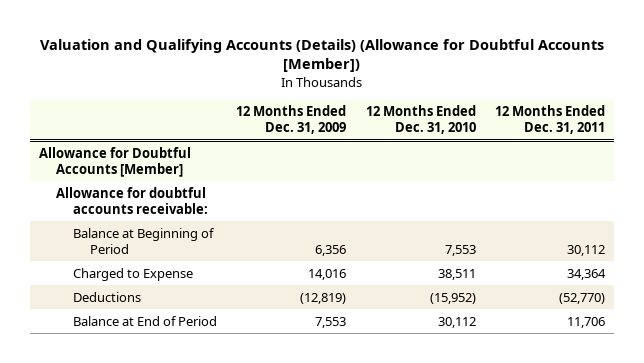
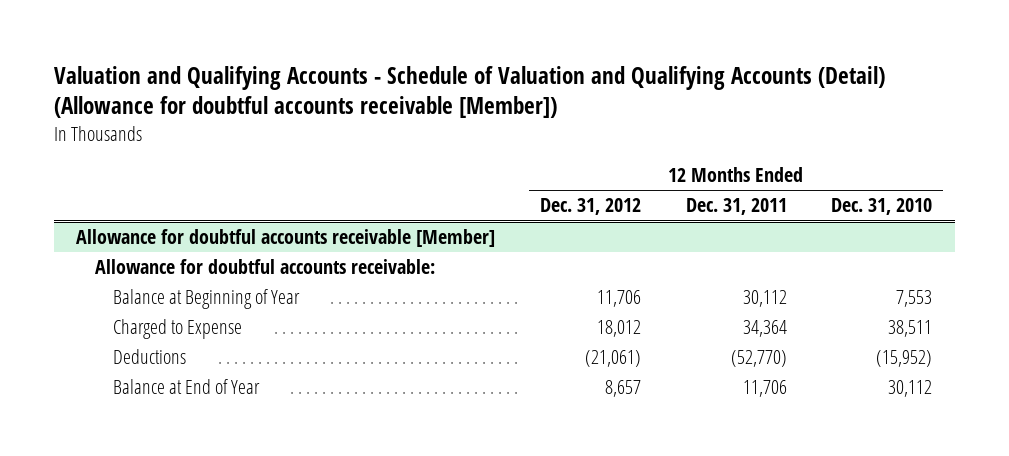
[39,38,604,73] Valuation and Qualifying Accounts (Details) (Allowance for Doubtful Accounts [Member]) -> [54,66,886,119] Valuation and Qualifying Accounts - Schedule of Valuation and Qualifying Accounts (Detail) (Allowance for doubtful accounts receivable [Member])
[236,105,347,135] 12 Months Ended Dec. 31, 2009 -> none
none -> [540,198,642,216] Dec. 31, 2012
[39,146,192,177] Allowance for Doubtful Accounts [Member] -> [76,229,496,248] Allowance for doubtful accounts receivable [Member]
[73,227,216,254] Balance at Beginning of Period -> [112,289,300,310] Balance at Beginning of Year
[73,315,218,326] Balance at End of Period -> [112,379,260,395] Balance at End of Year

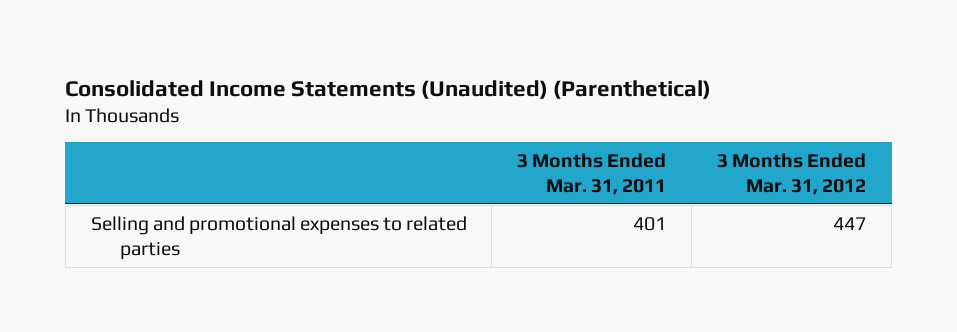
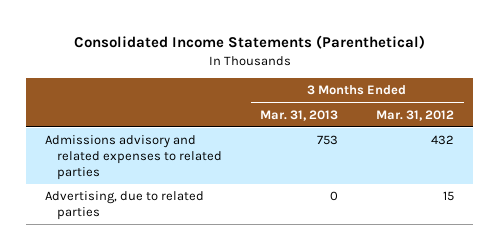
[65,79,712,99] Consolidated Income Statements (Unaudited) (Parenthetical) -> [73,34,425,49] Consolidated Income Statements (Parenthetical)
[517,152,667,195] 3 Months Ended Mar. 31, 2011 -> none
none -> [260,109,339,121] Mar. 31, 2013
[90,215,467,261] Selling and promotional expenses to related parties -> [45,135,223,180] Admissions advisory and related expenses to related parties
[833,216,867,230] 447 -> [431,135,455,146] 432
none -> [45,191,205,221] Advertising, due to related parties

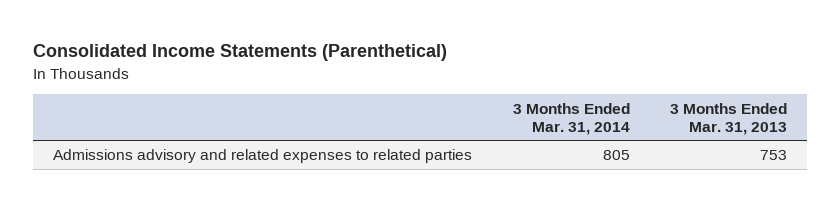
[376,109,455,121] Mar. 31, 2012 -> none
none -> [512,102,630,136] 3 Months Ended Mar. 31, 2014
[45,191,205,221] Advertising, due to related parties -> none

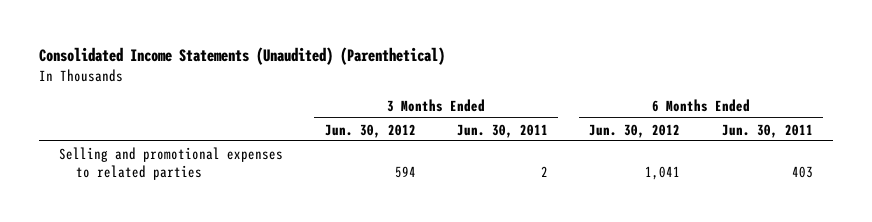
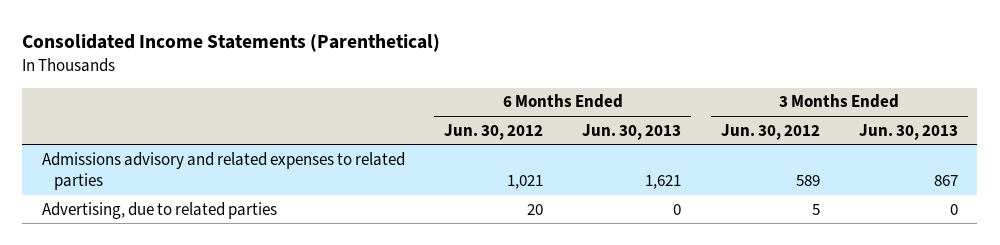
[38,47,445,66] Consolidated Income Statements (Unaudited) (Parenthetical) -> [22,34,441,53] Consolidated Income Statements (Parenthetical)
[457,123,549,138] Jun. 30, 2011 -> none
[721,123,813,138] Jun. 30, 2011 -> none
none -> [582,123,682,140] Jun. 30, 2013
none -> [858,123,958,140] Jun. 30, 2013
[59,146,284,180] Selling and promotional expenses to related parties -> [41,151,405,190] Admissions advisory and related expenses to related parties
[394,165,416,178] 594 -> [795,174,820,186] 589
[645,165,681,180] 1,041 -> [507,174,544,189] 1,021
none -> [41,201,277,219] Advertising, due to related parties

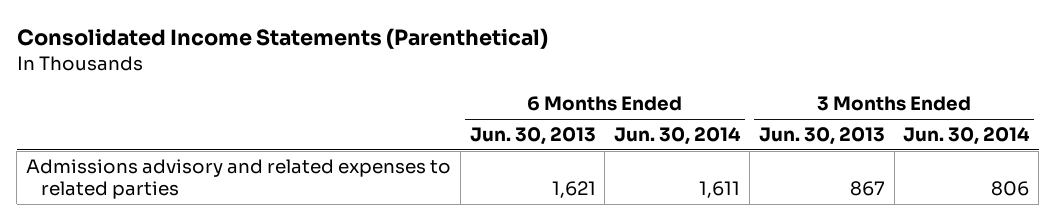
[444,123,544,140] Jun. 30, 2012 -> none
[720,123,820,140] Jun. 30, 2012 -> none
none -> [614,127,742,146] Jun. 30, 2014
none -> [903,127,1031,146] Jun. 30, 2014
[41,201,277,219] Advertising, due to related parties -> none

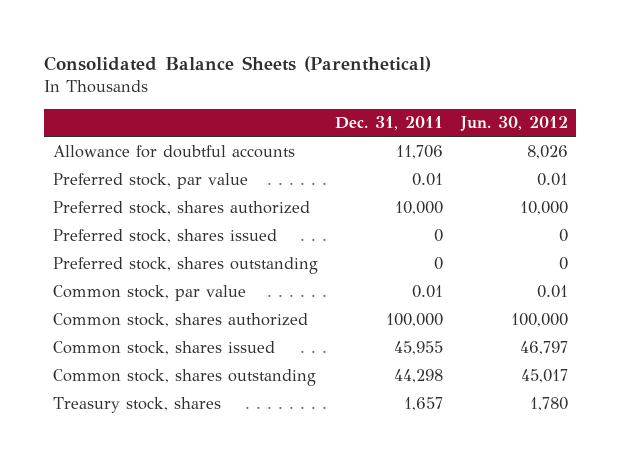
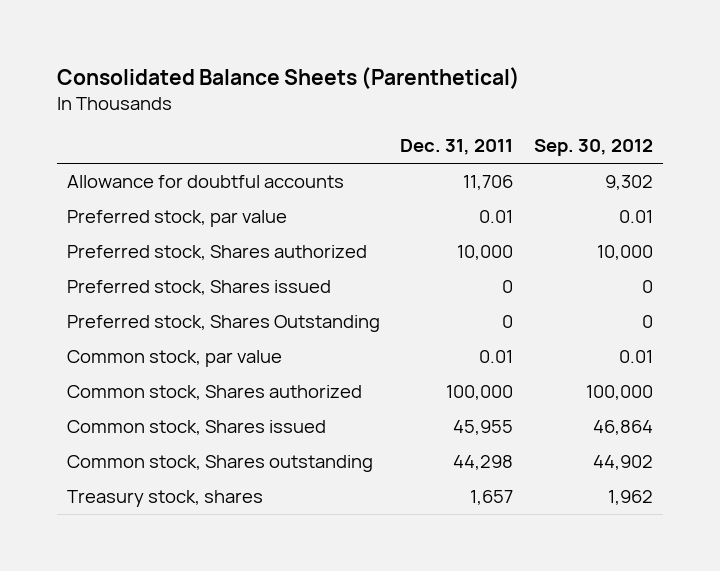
[459,116,568,132] Jun. 30, 2012 -> none
none -> [534,139,654,157] Sep. 30, 2012
[52,200,310,215] Preferred stock, shares authorized -> [66,245,367,261] Preferred stock, Shares authorized
[52,228,277,243] Preferred stock, shares issued -> [66,280,331,296] Preferred stock, Shares issued
[52,256,318,274] Preferred stock, shares outstanding -> [66,315,380,333] Preferred stock, Shares Outstanding
[52,312,308,327] Common stock, shares authorized -> [66,385,362,401] Common stock, Shares authorized
[52,340,275,355] Common stock, shares issued -> [66,420,326,436] Common stock, Shares issued
[52,368,316,386] Common stock, shares outstanding -> [66,455,373,473] Common stock, Shares outstanding

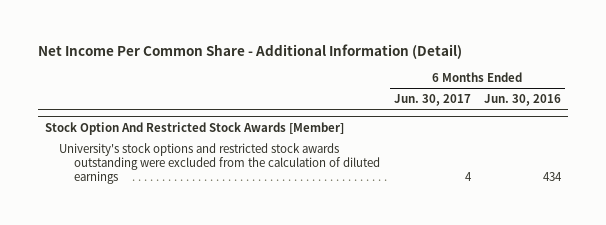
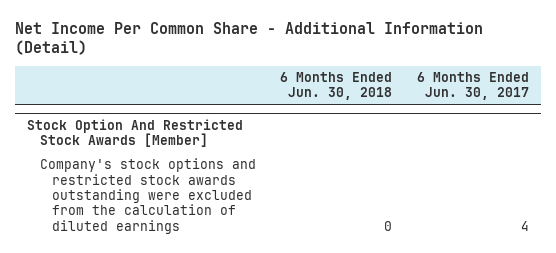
[484,94,562,107] Jun. 30, 2016 -> none
none -> [280,72,393,101] 6 Months Ended Jun. 30, 2018
[59,142,380,184] University's stock options and restricted stock awards outstanding were excluded from the calculation of diluted earnings -> [39,158,256,234] Company's stock options and restricted stock awards outstanding were excluded from the calculation of diluted earnings

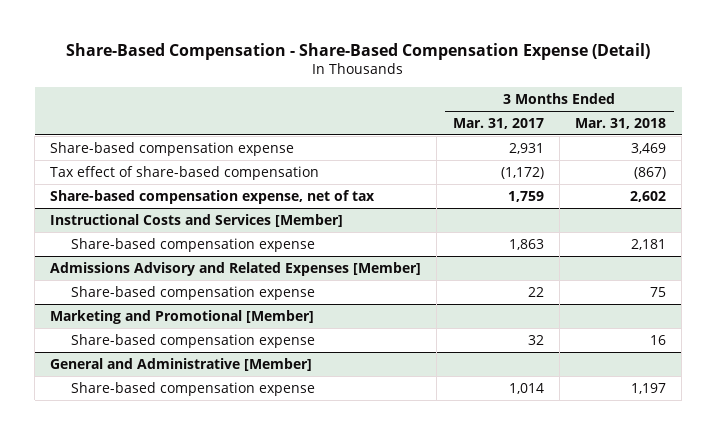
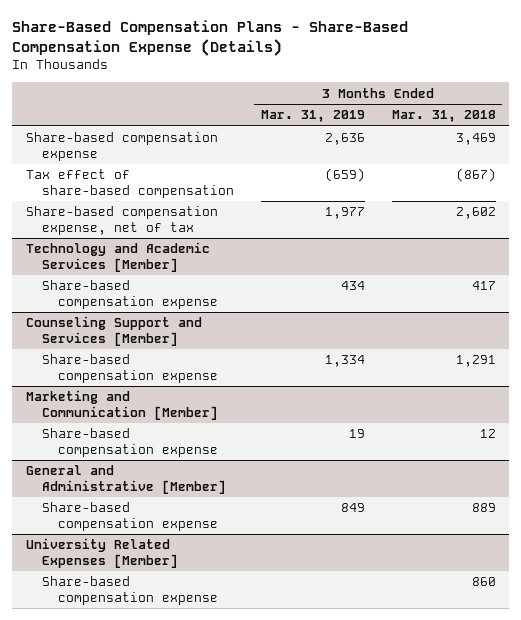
[66,42,651,60] Share-Based Compensation - Share-Based Compensation Expense (Detail) -> [12,20,409,56] Share-Based Compensation Plans - Share-Based Compensation Expense (Details)
[452,117,544,129] Mar. 31, 2017 -> none
none -> [260,110,365,123] Mar. 31, 2019
[50,213,344,227] Instructional Costs and Services [Member] -> none
[50,261,422,276] Admissions Advisory and Related Expenses [Member] -> none
none -> [25,242,210,273] Technology and Academic Services [Member]
[630,238,666,250] 2,181 -> [471,281,496,291] 417
none -> [25,316,202,347] Counseling Support and Services [Member]
[649,286,666,297] 75 -> [455,355,496,368] 1,291
[50,309,315,324] Marketing and Promotional [Member] -> [25,390,219,421] Marketing and Communication [Member]
[649,334,666,345] 16 -> [479,429,496,439] 12
[630,382,666,394] 1,197 -> [471,503,496,513] 889
none -> [25,538,179,569] University Related Expenses [Member]
none -> [42,576,219,606] Share-based compensation expense

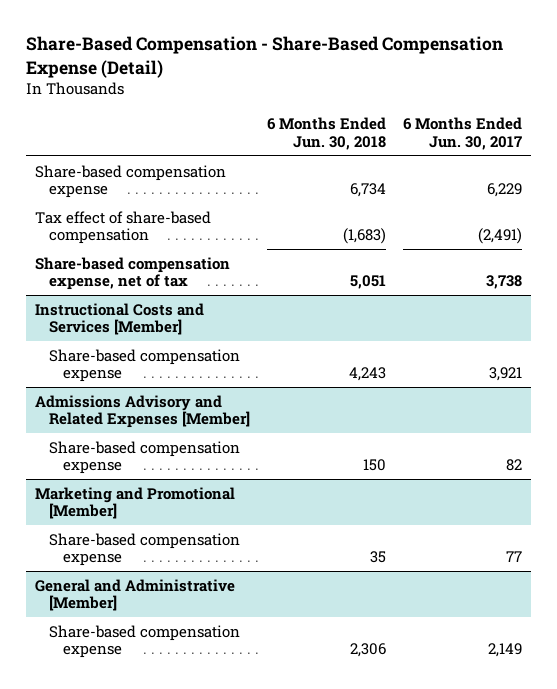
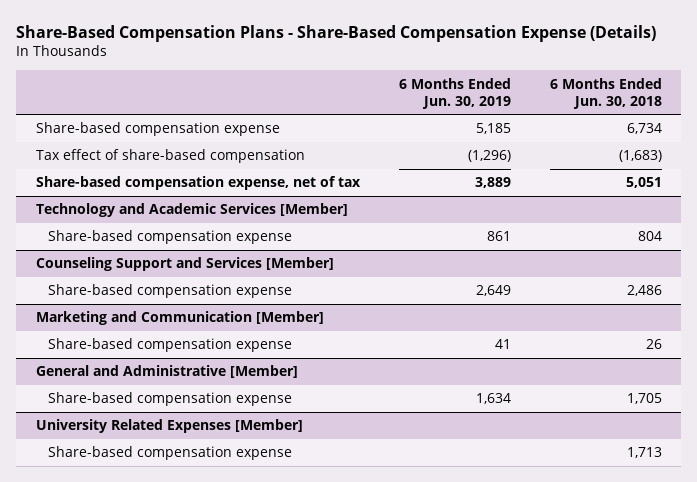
[26,36,504,78] Share-Based Compensation - Share-Based Compensation Expense (Detail) -> [16,24,657,42] Share-Based Compensation Plans - Share-Based Compensation Expense (Details)
[403,117,523,150] 6 Months Ended Jun. 30, 2017 -> none
none -> [398,77,511,109] 6 Months Ended Jun. 30, 2019
[35,302,205,336] Instructional Costs and Services [Member] -> none
[35,394,251,429] Admissions Advisory and Related Expenses [Member] -> none
none -> [35,203,348,218] Technology and Academic Services [Member]
[349,367,387,382] 4,243 -> [637,231,662,242] 804
none -> [35,257,334,272] Counseling Support and Services [Member]
[363,459,387,472] 150 -> [626,285,662,297] 2,486
[35,486,236,520] Marketing and Promotional [Member] -> [35,311,324,326] Marketing and Communication [Member]
[370,551,387,564] 35 -> [645,339,662,350] 26
[350,643,387,658] 2,306 -> [626,393,662,405] 1,705
none -> [35,419,303,434] University Related Expenses [Member]
none -> [47,446,292,461] Share-based compensation expense

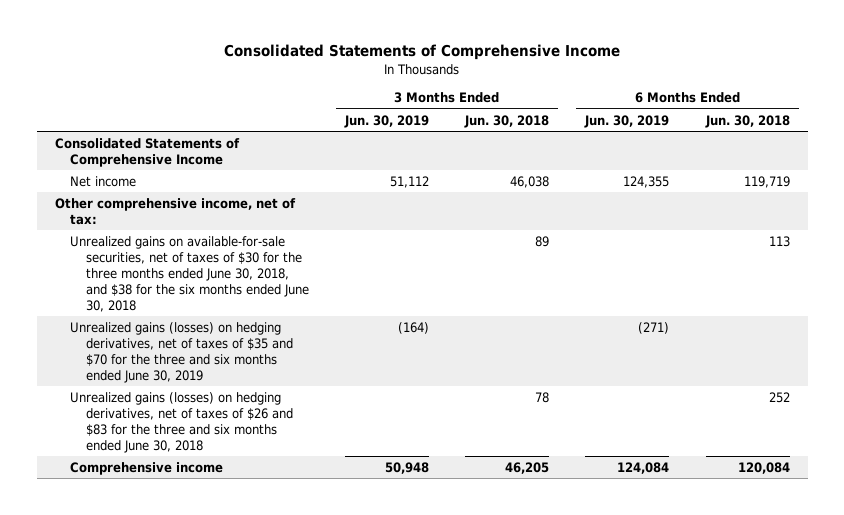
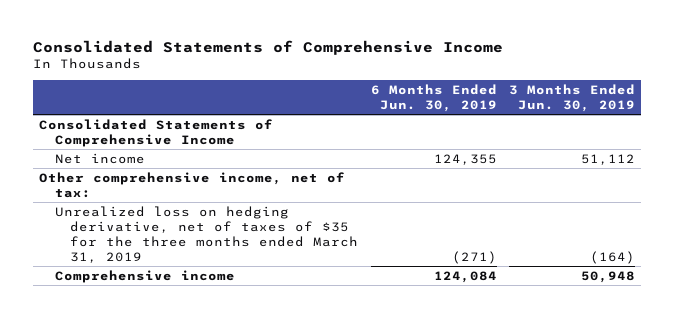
[464,114,550,128] Jun. 30, 2018 -> none
[704,114,790,128] Jun. 30, 2018 -> none
[70,235,309,312] Unrealized gains on available-for-sale securities, net of taxes of $30 for the three months ended June 30, 2018, and $38 for the six months ended June 30, 2018 -> none
[70,391,293,453] Unrealized gains (losses) on hedging derivatives, net of taxes of $26 and $83 for the three and six months ended June 30, 2018 -> none
[70,321,293,383] Unrealized gains (losses) on hedging derivatives, net of taxes of $35 and $70 for the three and six months ended June 30, 2019 -> [54,205,359,263] Unrealized loss on hedging derivative, net of taxes of $35 for the three months ended March 31, 2019

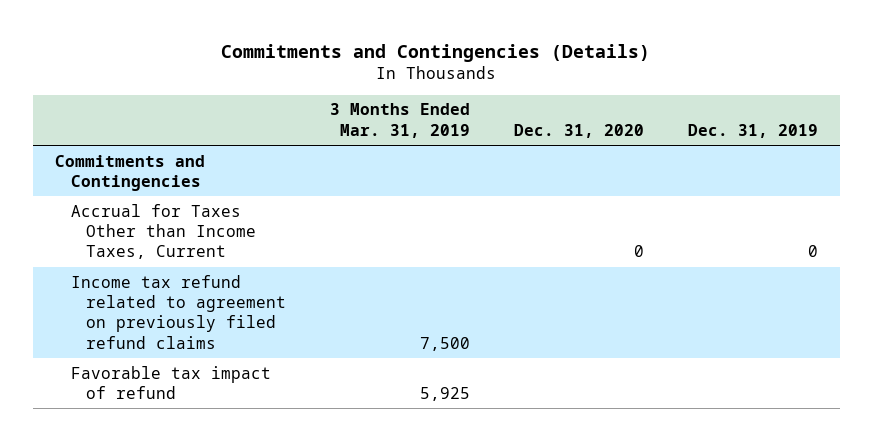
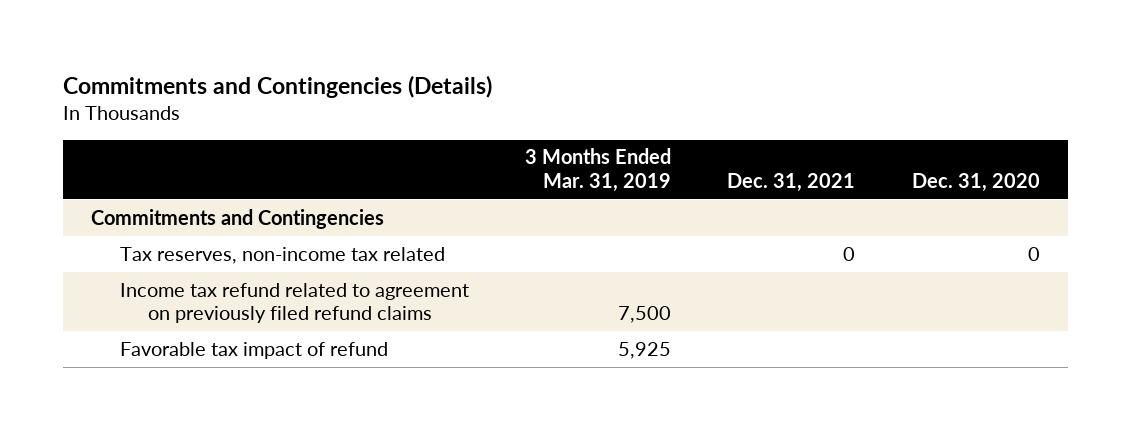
[687,123,818,138] Dec. 31, 2019 -> none
none -> [727,172,856,192] Dec. 31, 2021
[70,203,257,260] Accrual for Taxes Other than Income Taxes, Current -> [119,246,445,264] Tax reserves, non-income tax related

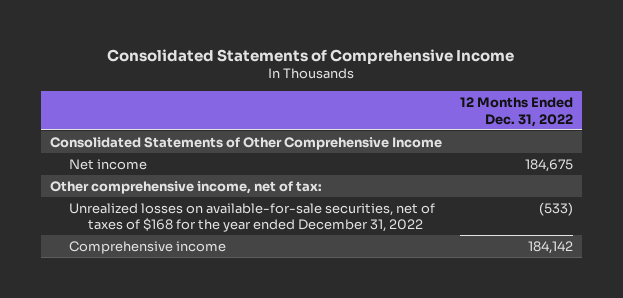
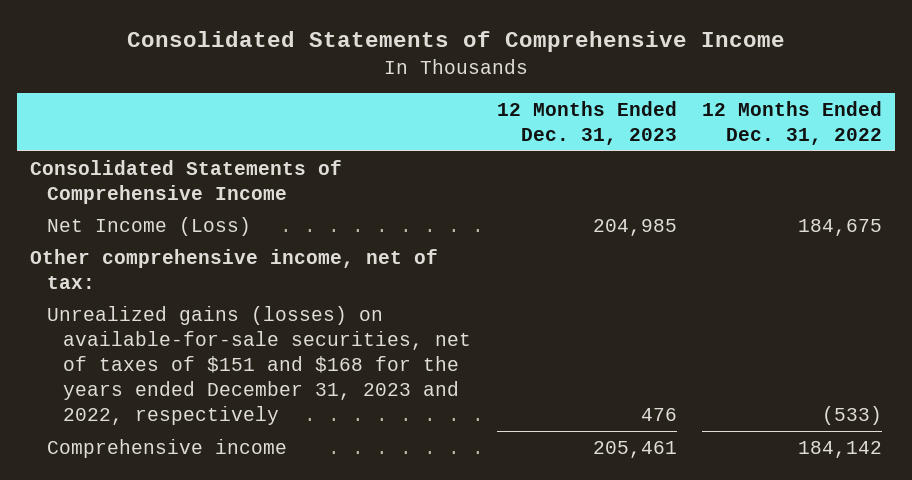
none -> [496,100,677,145] 12 Months Ended Dec. 31, 2023
[49,136,442,150] Consolidated Statements of Other Comprehensive Income -> [29,159,342,204] Consolidated Statements of Comprehensive Income
[68,158,147,170] Net income -> [46,216,251,236] Net Income (Loss)
[68,202,435,233] Unrealized losses on available-for-sale securities, net of taxes of $168 for the year ended December 31, 2022 -> [46,305,472,426] Unrealized gains (losses) on available-for-sale securities, net of taxes of $151 and $168 for the years ended December 31, 2023 and 2022, respectively

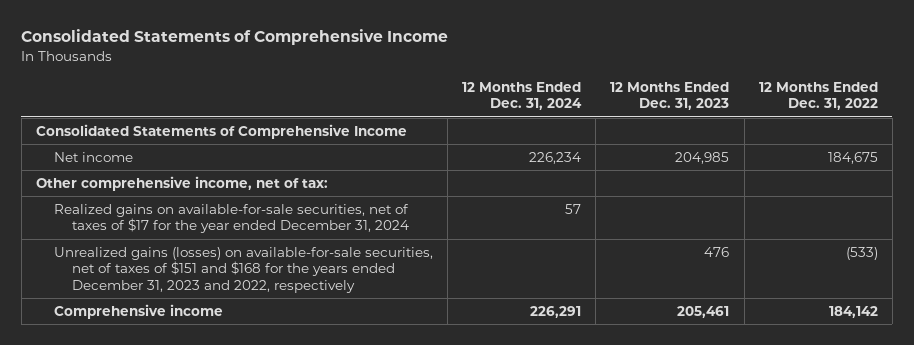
none -> [462,81,583,111] 12 Months Ended Dec. 31, 2024
[46,216,251,236] Net Income (Loss) -> [53,151,133,162] Net income
none -> [53,203,409,234] Realized gains on available-for-sale securities, net of taxes of $17 for the year ended December 31, 2024

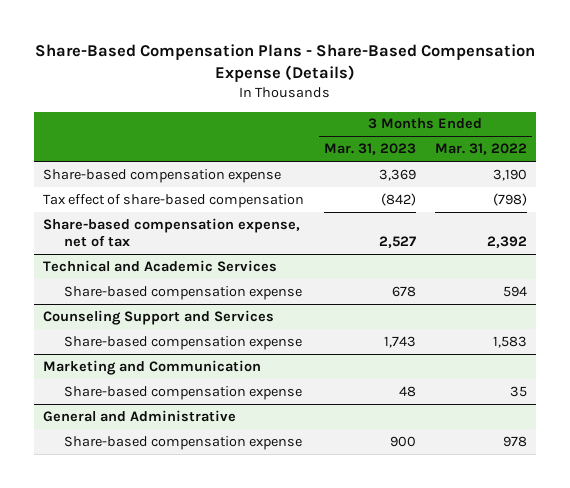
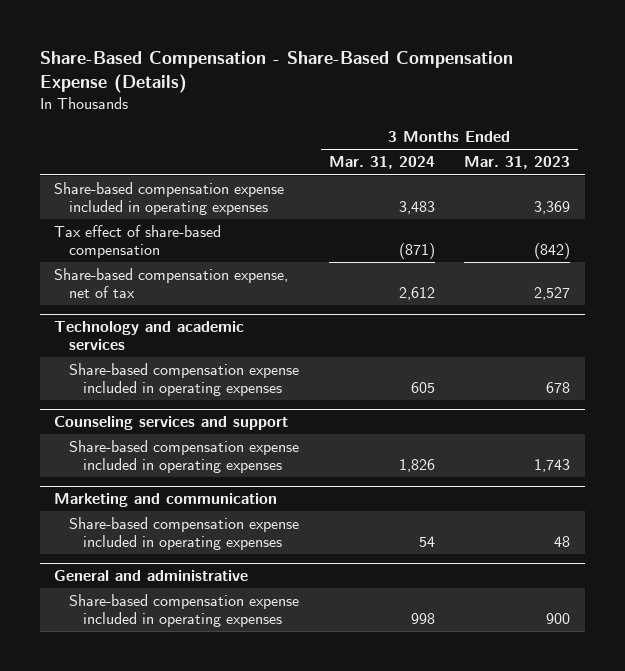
[35,43,536,83] Share-Based Compensation Plans - Share-Based Compensation Expense (Details) -> [39,50,513,93] Share-Based Compensation - Share-Based Compensation Expense (Details)
[434,143,527,156] Mar. 31, 2022 -> none
none -> [328,156,435,170] Mar. 31, 2024
[43,168,282,183] Share-based compensation expense -> [54,182,285,216] Share-based compensation expense included in operating expenses
[43,259,278,272] Technical and Academic Services -> [54,321,245,351] Technology and academic services
[64,285,303,300] Share-based compensation expense -> [68,363,299,397] Share-based compensation expense included in operating expenses
[43,309,275,325] Counseling Support and Services -> [54,416,289,431] Counseling services and support
[64,335,303,350] Share-based compensation expense -> [68,440,299,474] Share-based compensation expense included in operating expenses
[43,359,262,375] Marketing and Communication -> [54,493,278,508] Marketing and communication
[64,385,303,400] Share-based compensation expense -> [68,517,299,551] Share-based compensation expense included in operating expenses
[43,409,237,422] General and Administrative -> [54,570,249,582] General and administrative
[64,435,303,450] Share-based compensation expense -> [68,594,299,628] Share-based compensation expense included in operating expenses

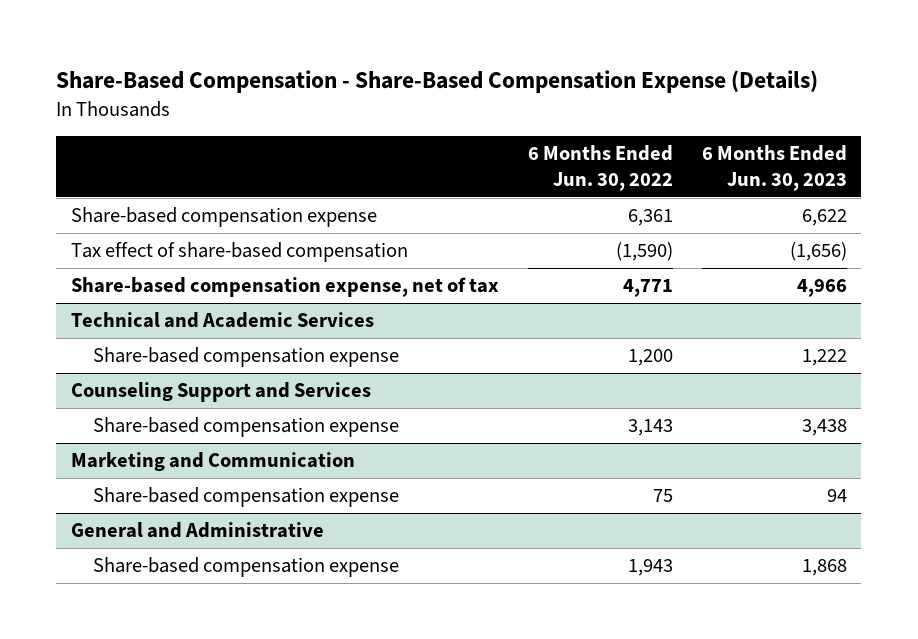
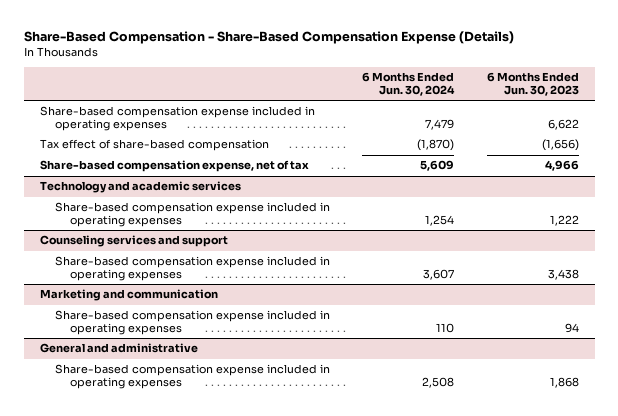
[527,145,673,191] 6 Months Ended Jun. 30, 2022 -> none
none -> [362,72,456,96] 6 Months Ended Jun. 30, 2024
[70,207,377,228] Share-based compensation expense -> [39,106,315,132] Share-based compensation expense included in operating expenses
[70,312,374,329] Technical and Academic Services -> [39,181,241,194] Technology and academic services
[93,347,400,368] Share-based compensation expense -> [55,202,331,228] Share-based compensation expense included in operating expenses
[70,382,371,403] Counseling Support and Services -> [39,235,228,248] Counseling services and support
[93,417,400,438] Share-based compensation expense -> [55,256,331,282] Share-based compensation expense included in operating expenses
[70,452,355,472] Marketing and Communication -> [39,289,218,302] Marketing and communication
[93,487,400,508] Share-based compensation expense -> [55,310,331,336] Share-based compensation expense included in operating expenses
[70,522,324,539] General and Administrative -> [39,343,198,354] General and administrative
[93,557,400,578] Share-based compensation expense -> [55,364,331,390] Share-based compensation expense included in operating expenses

